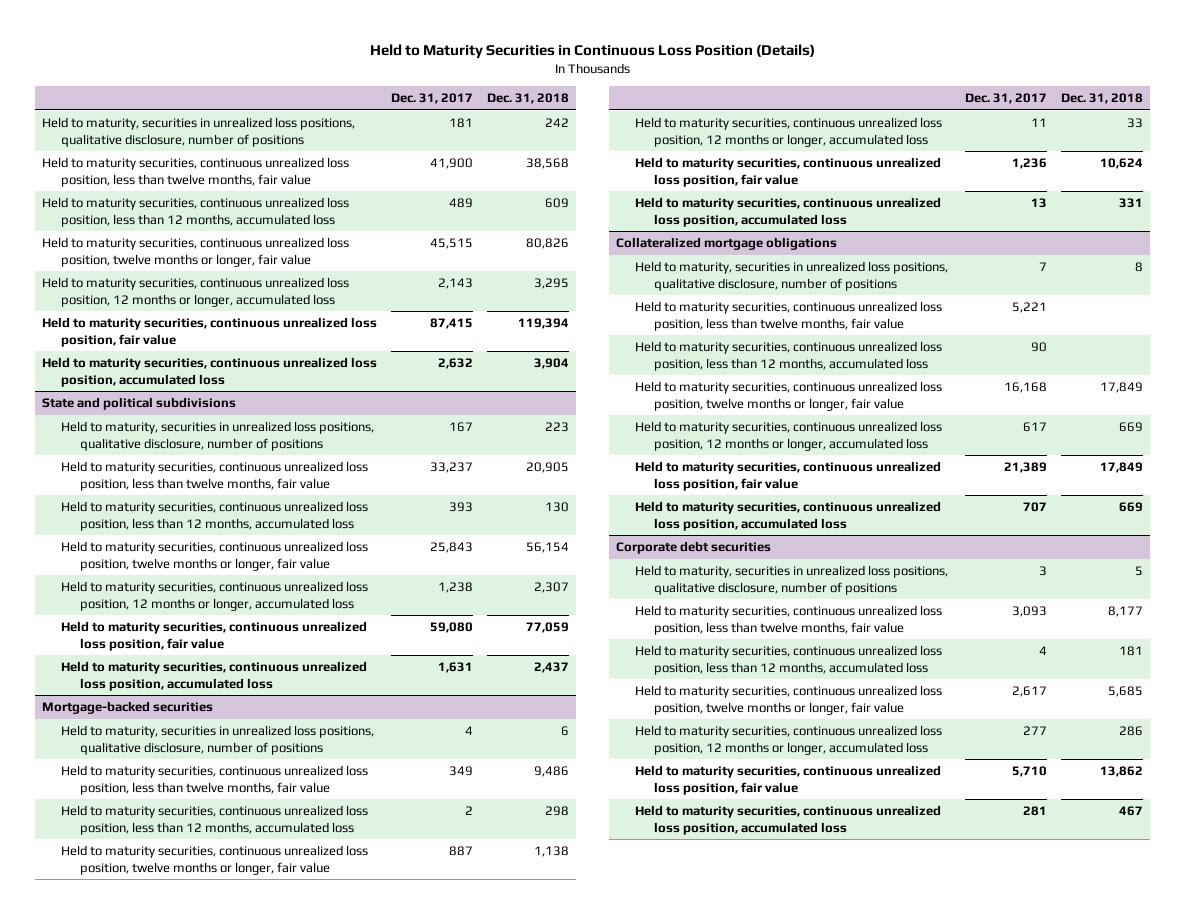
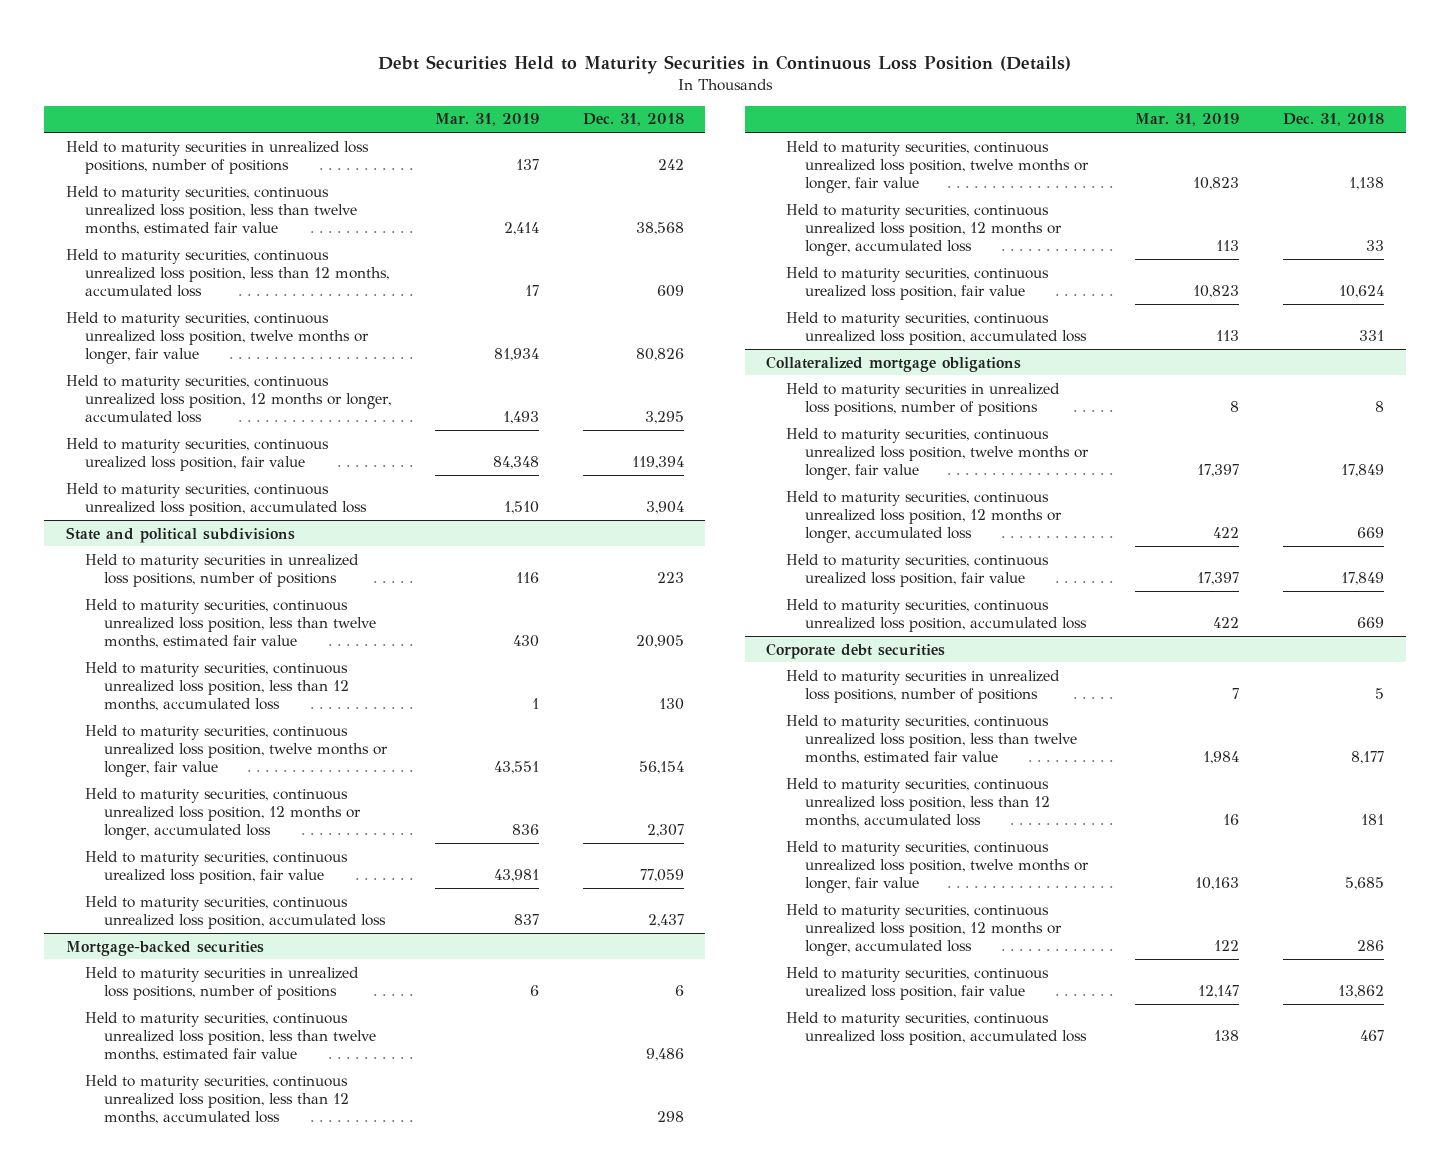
[369,44,815,60] Held to Maturity Securities in Continuous Loss Position (Details) -> [377,54,1071,74] Debt Securities Held to Maturity Securities in Continuous Loss Position (Details)
[391,93,474,105] Dec. 31, 2017 -> none
none -> [434,113,539,127] Mar. 31, 2019
[41,117,355,147] Held to maturity, securities in unrealized loss positions, qualitative disclosure, number of positions -> [66,140,370,174] Held to maturity securities in unrealized loss positions, number of positions
[41,157,349,187] Held to maturity securities, continuous unrealized loss position, less than twelve months, fair value -> [66,185,358,236] Held to maturity securities, continuous unrealized loss position, less than twelve months, estimated fair value
[41,317,377,347] Held to maturity securities, continuous unrealized loss position, fair value -> [66,437,330,471] Held to maturity securities, continuous urealized loss position, fair value
[61,421,375,451] Held to maturity, securities in unrealized loss positions, qualitative disclosure, number of positions -> [85,553,360,587] Held to maturity securities in unrealized loss positions, number of positions
[61,461,369,491] Held to maturity securities, continuous unrealized loss position, less than twelve months, fair value -> [85,598,377,649] Held to maturity securities, continuous unrealized loss position, less than twelve months, estimated fair value
[61,621,368,651] Held to maturity securities, continuous unrealized loss position, fair value -> [85,850,349,884] Held to maturity securities, continuous urealized loss position, fair value
[61,725,375,755] Held to maturity, securities in unrealized loss positions, qualitative disclosure, number of positions -> [85,966,360,1000] Held to maturity securities in unrealized loss positions, number of positions
[61,765,369,795] Held to maturity securities, continuous unrealized loss position, less than twelve months, fair value -> [85,1011,377,1062] Held to maturity securities, continuous unrealized loss position, less than twelve months, estimated fair value
[635,157,942,187] Held to maturity securities, continuous unrealized loss position, fair value -> [785,266,1049,300] Held to maturity securities, continuous urealized loss position, fair value
[635,301,943,331] Held to maturity securities, continuous unrealized loss position, less than twelve months, fair value -> none
[635,341,943,371] Held to maturity securities, continuous unrealized loss position, less than 12 months, accumulated loss -> none
[635,261,949,291] Held to maturity, securities in unrealized loss positions, qualitative disclosure, number of positions -> [785,382,1060,416] Held to maturity securities in unrealized loss positions, number of positions
[635,461,942,491] Held to maturity securities, continuous unrealized loss position, fair value -> [785,553,1049,587] Held to maturity securities, continuous urealized loss position, fair value
[635,565,949,595] Held to maturity, securities in unrealized loss positions, qualitative disclosure, number of positions -> [785,669,1060,703] Held to maturity securities in unrealized loss positions, number of positions
[635,605,943,635] Held to maturity securities, continuous unrealized loss position, less than twelve months, fair value -> [785,714,1077,765] Held to maturity securities, continuous unrealized loss position, less than twelve months, estimated fair value
[635,765,942,795] Held to maturity securities, continuous unrealized loss position, fair value -> [785,966,1049,1000] Held to maturity securities, continuous urealized loss position, fair value

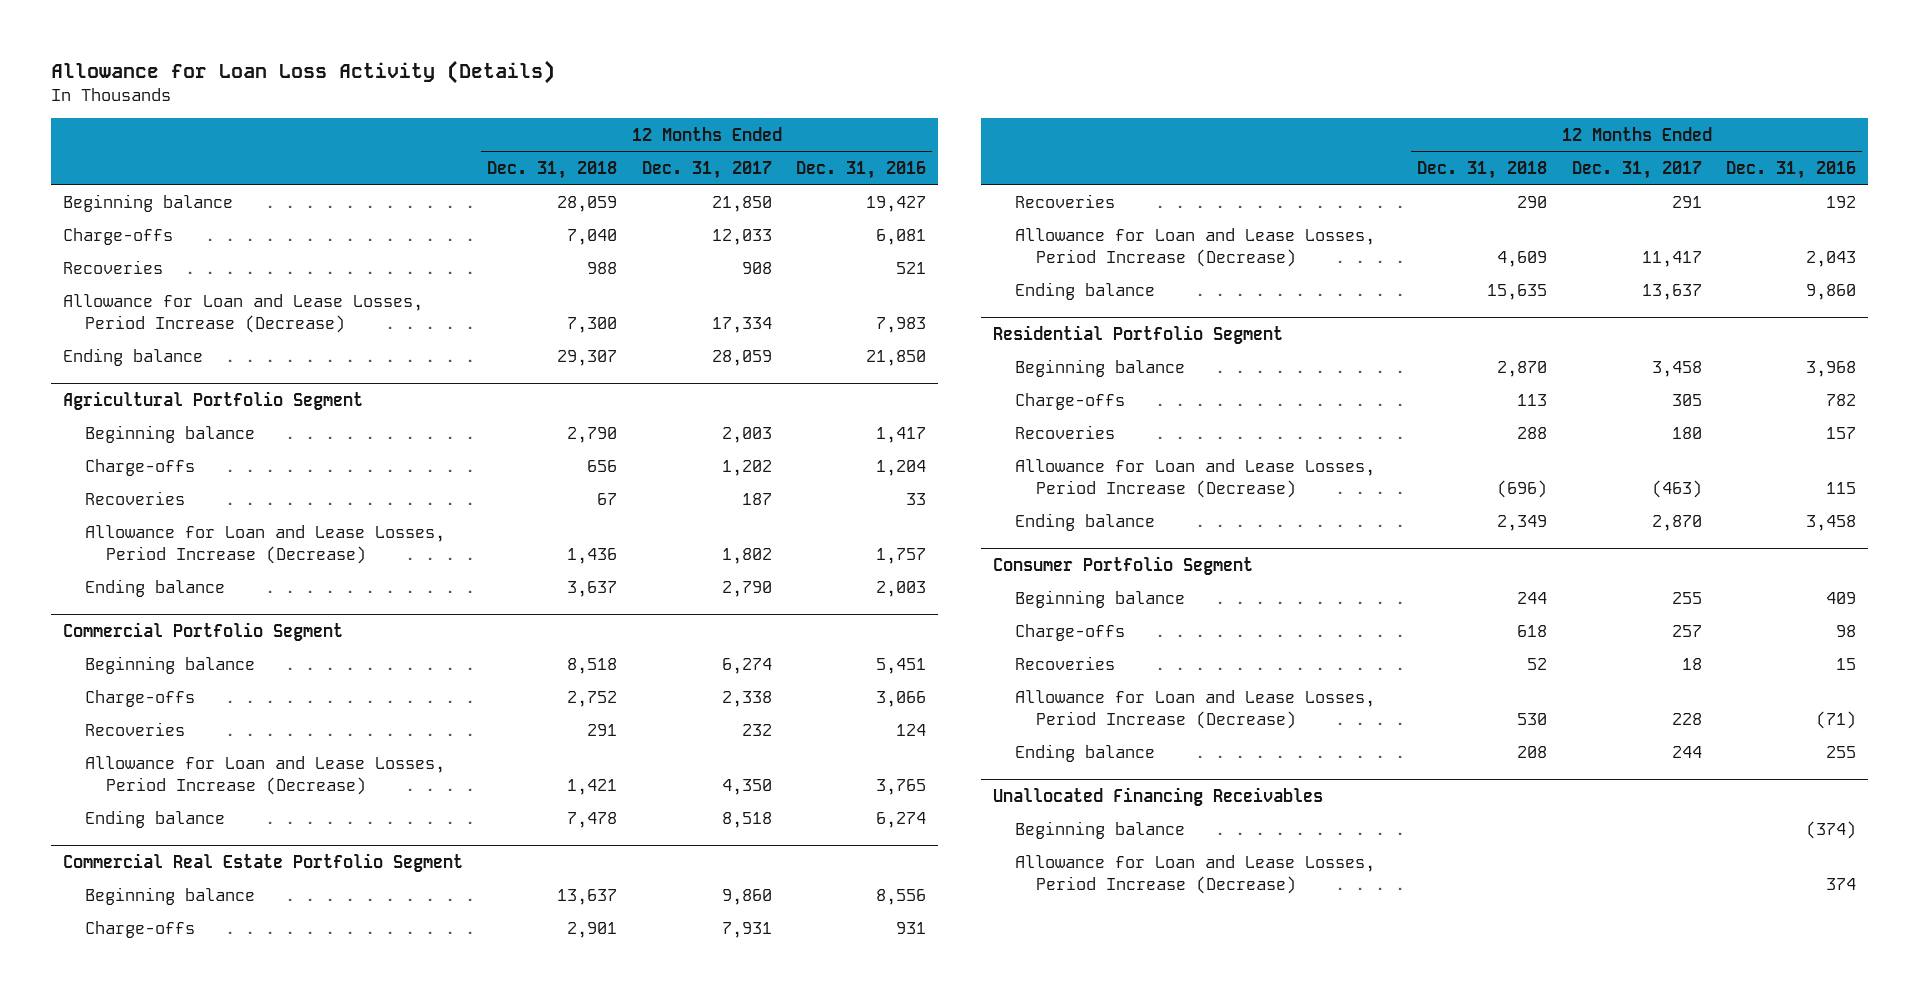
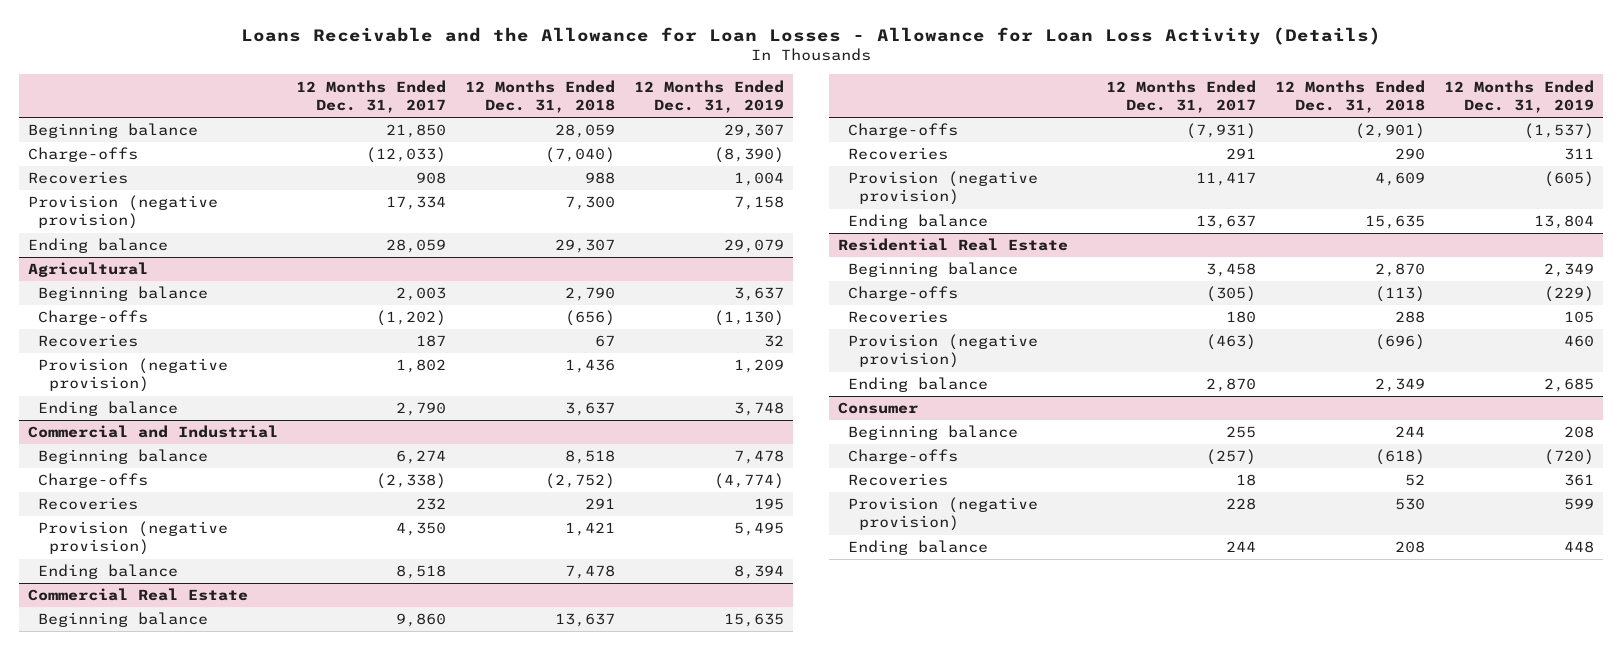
[51,59,556,84] Allowance for Loan Loss Activity (Details) -> [240,26,1381,45] Loans Receivable and the Allowance for Loan Losses - Allowance for Loan Loss Activity (Details)
[795,160,926,179] Dec. 31, 2016 -> none
none -> [633,79,784,113] 12 Months Ended Dec. 31, 2019
[567,228,618,245] 7,040 -> [544,147,615,164] (7,040)
[711,228,772,245] 12,033 -> [366,147,447,164] (12,033)
[63,293,424,333] Allowance for Loan and Lease Losses, Period Increase (Decrease) -> [27,195,218,230] Provision (negative provision)
[63,390,364,410] Agricultural Portfolio Segment -> [27,262,148,278] Agricultural
[587,459,618,472] 656 -> [564,310,615,327] (656)
[721,459,772,476] 1,202 -> [376,310,447,327] (1,202)
[84,524,445,564] Allowance for Loan and Lease Losses, Period Increase (Decrease) -> [38,358,229,393] Provision (negative provision)
[63,621,344,641] Commercial Portfolio Segment -> [27,425,278,439] Commercial and Industrial
[567,690,618,707] 2,752 -> [544,473,615,490] (2,752)
[721,690,772,707] 2,338 -> [376,473,447,490] (2,338)
[84,755,445,795] Allowance for Loan and Lease Losses, Period Increase (Decrease) -> [38,521,229,556] Provision (negative provision)
[63,852,464,872] Commercial Real Estate Portfolio Segment -> [27,588,248,602] Commercial Real Estate
[567,921,618,938] 2,901 -> [1355,123,1426,140] (2,901)
[721,921,772,938] 7,931 -> [1186,123,1257,140] (7,931)
[1014,227,1375,267] Allowance for Loan and Lease Losses, Period Increase (Decrease) -> [848,171,1039,206] Provision (negative provision)
[993,324,1284,344] Residential Portfolio Segment -> [837,238,1068,252] Residential Real Estate
[1517,393,1548,406] 113 -> [1375,286,1426,303] (113)
[1671,393,1702,406] 305 -> [1206,286,1257,303] (305)
[1014,458,1375,498] Allowance for Loan and Lease Losses, Period Increase (Decrease) -> [848,334,1039,369] Provision (negative provision)
[993,555,1254,575] Consumer Portfolio Segment -> [837,402,918,415] Consumer
[1517,624,1548,637] 618 -> [1375,449,1426,466] (618)
[1671,624,1702,637] 257 -> [1206,449,1257,466] (257)
[1014,689,1375,729] Allowance for Loan and Lease Losses, Period Increase (Decrease) -> [848,497,1039,532] Provision (negative provision)
[993,786,1324,806] Unallocated Financing Receivables -> none
[1014,820,1185,839] Beginning balance -> none
[1014,854,1375,894] Allowance for Loan and Lease Losses, Period Increase (Decrease) -> none

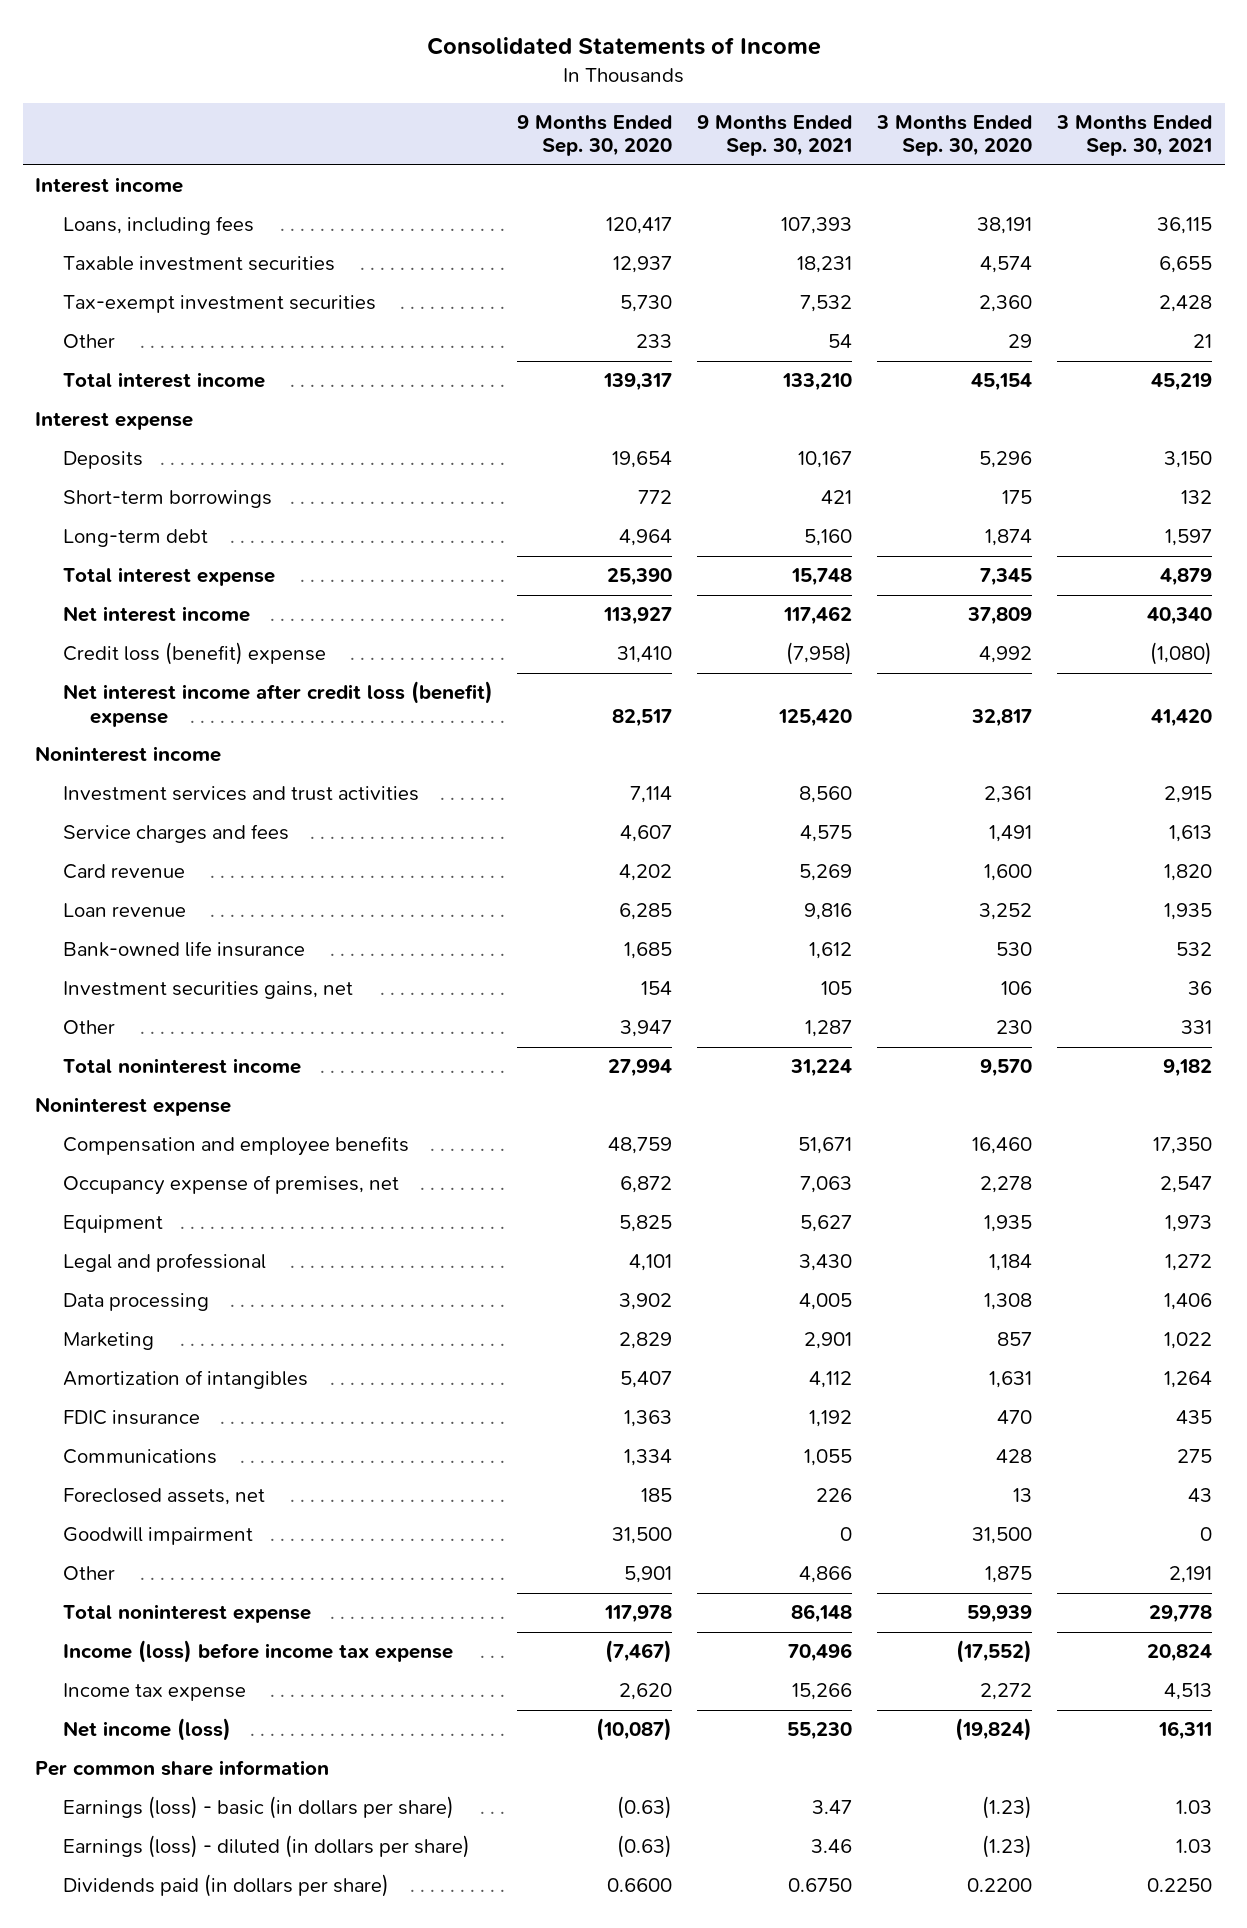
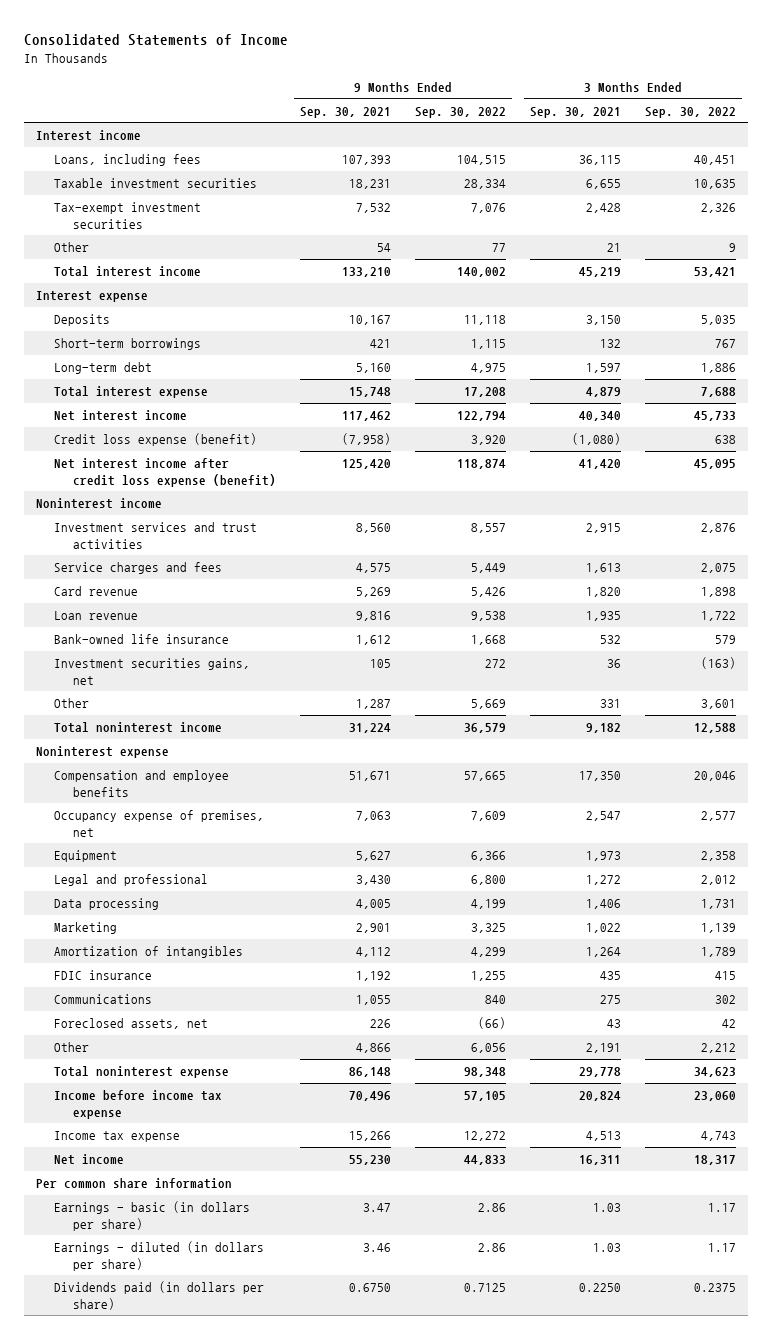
[517,114,673,157] 9 Months Ended Sep. 30, 2020 -> none
[876,114,1033,157] 3 Months Ended Sep. 30, 2020 -> none
none -> [414,106,506,118] Sep. 30, 2022
none -> [644,106,736,118] Sep. 30, 2022
[62,642,326,666] Credit loss (benefit) expense -> [54,432,258,446] Credit loss expense (benefit)
[62,681,493,727] Net interest income after credit loss (benefit) expense -> [54,457,276,487] Net interest income after credit loss expense (benefit)
[62,1527,253,1546] Goodwill impairment -> none
[62,1640,453,1664] Income (loss) before income tax expense -> [54,1089,223,1119] Income before income tax expense
[62,1718,231,1742] Net income (loss) -> [54,1153,125,1165] Net income
[62,1796,454,1820] Earnings (loss) - basic (in dollars per share) -> [54,1200,251,1231] Earnings - basic (in dollars per share)
[62,1835,470,1859] Earnings (loss) - diluted (in dollars per share) -> [54,1240,265,1271] Earnings - diluted (in dollars per share)

